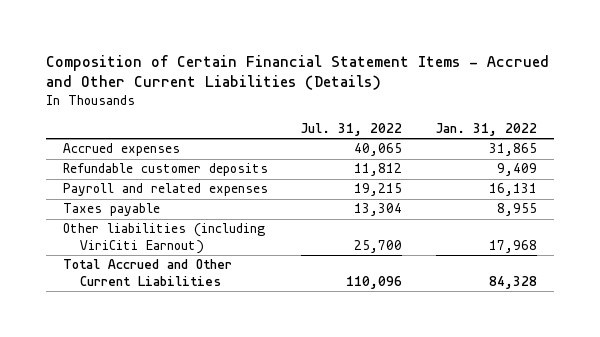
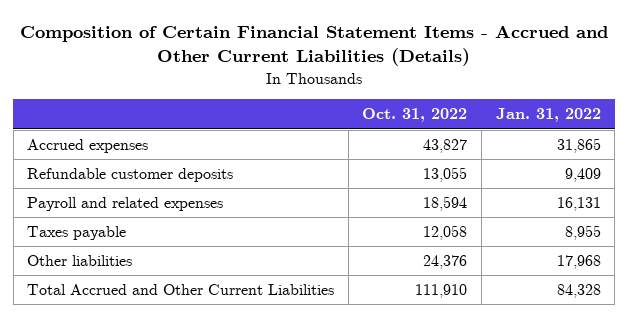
[301,123,403,137] Jul. 31, 2022 -> none
none -> [362,108,468,123] Oct. 31, 2022
[62,223,265,254] Other liabilities (including ViriCiti Earnout) -> [27,255,133,267] Other liabilities

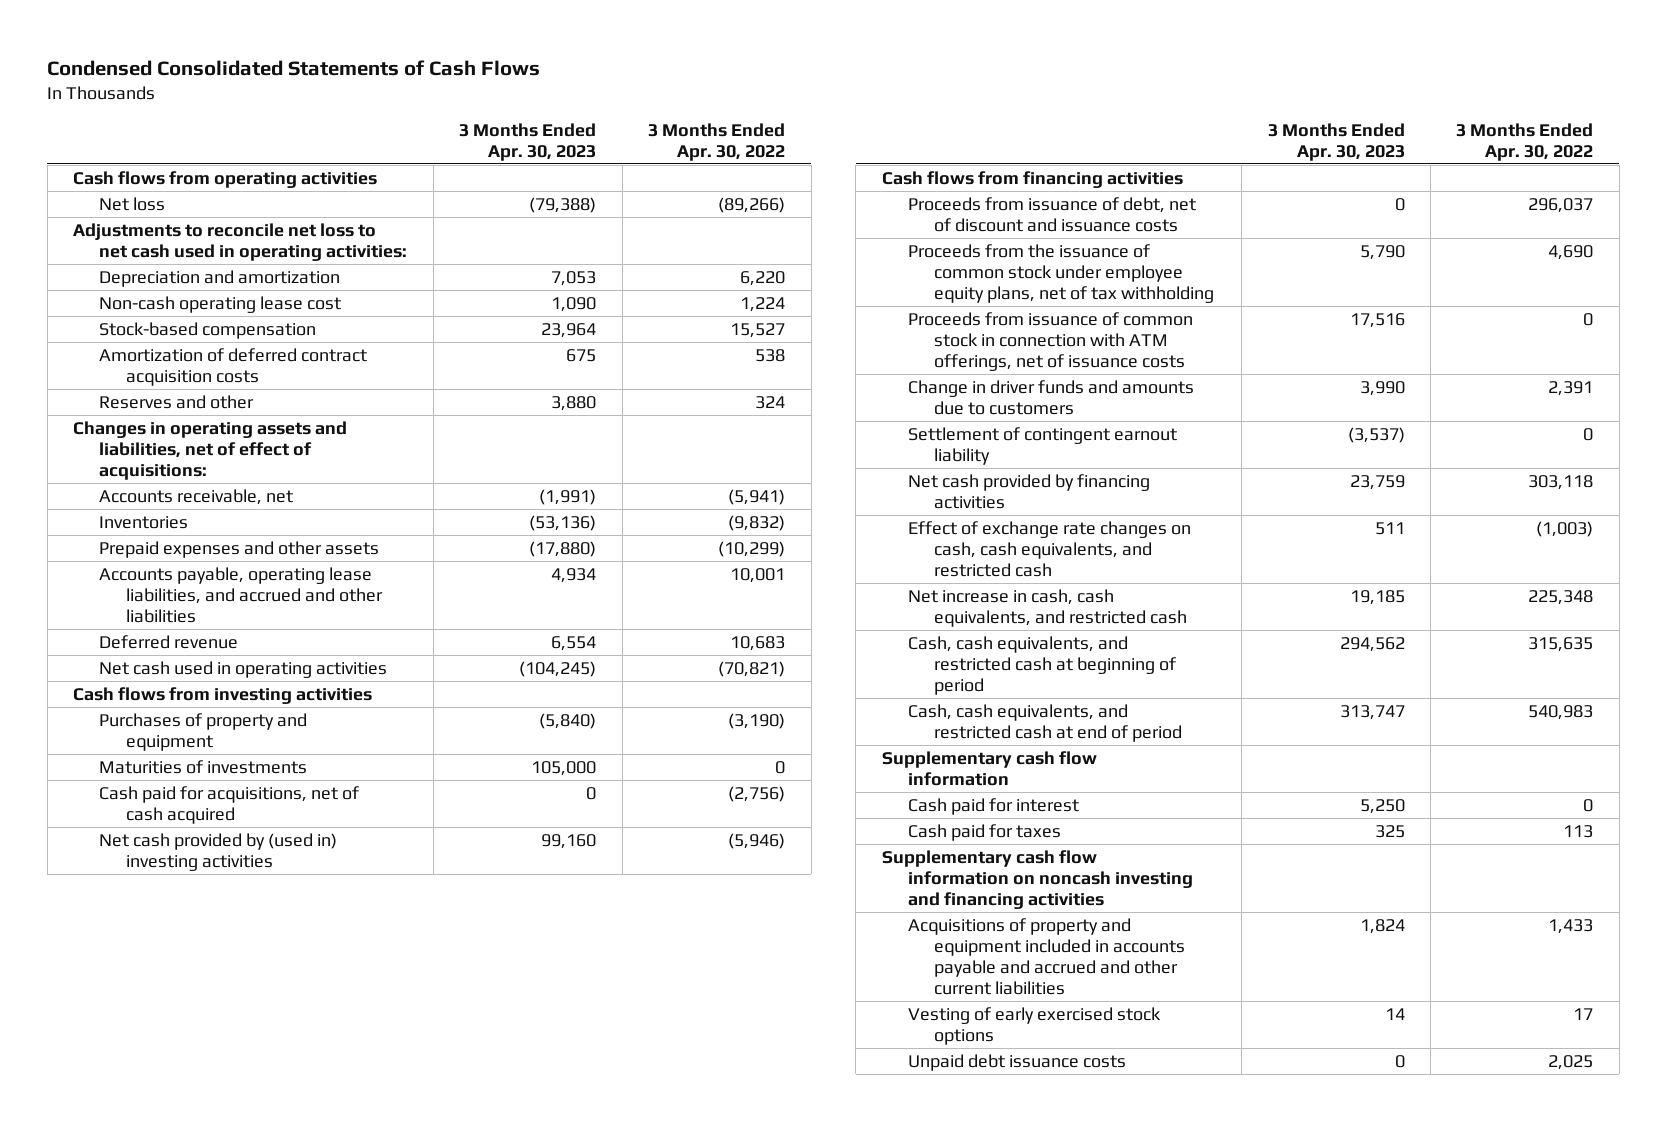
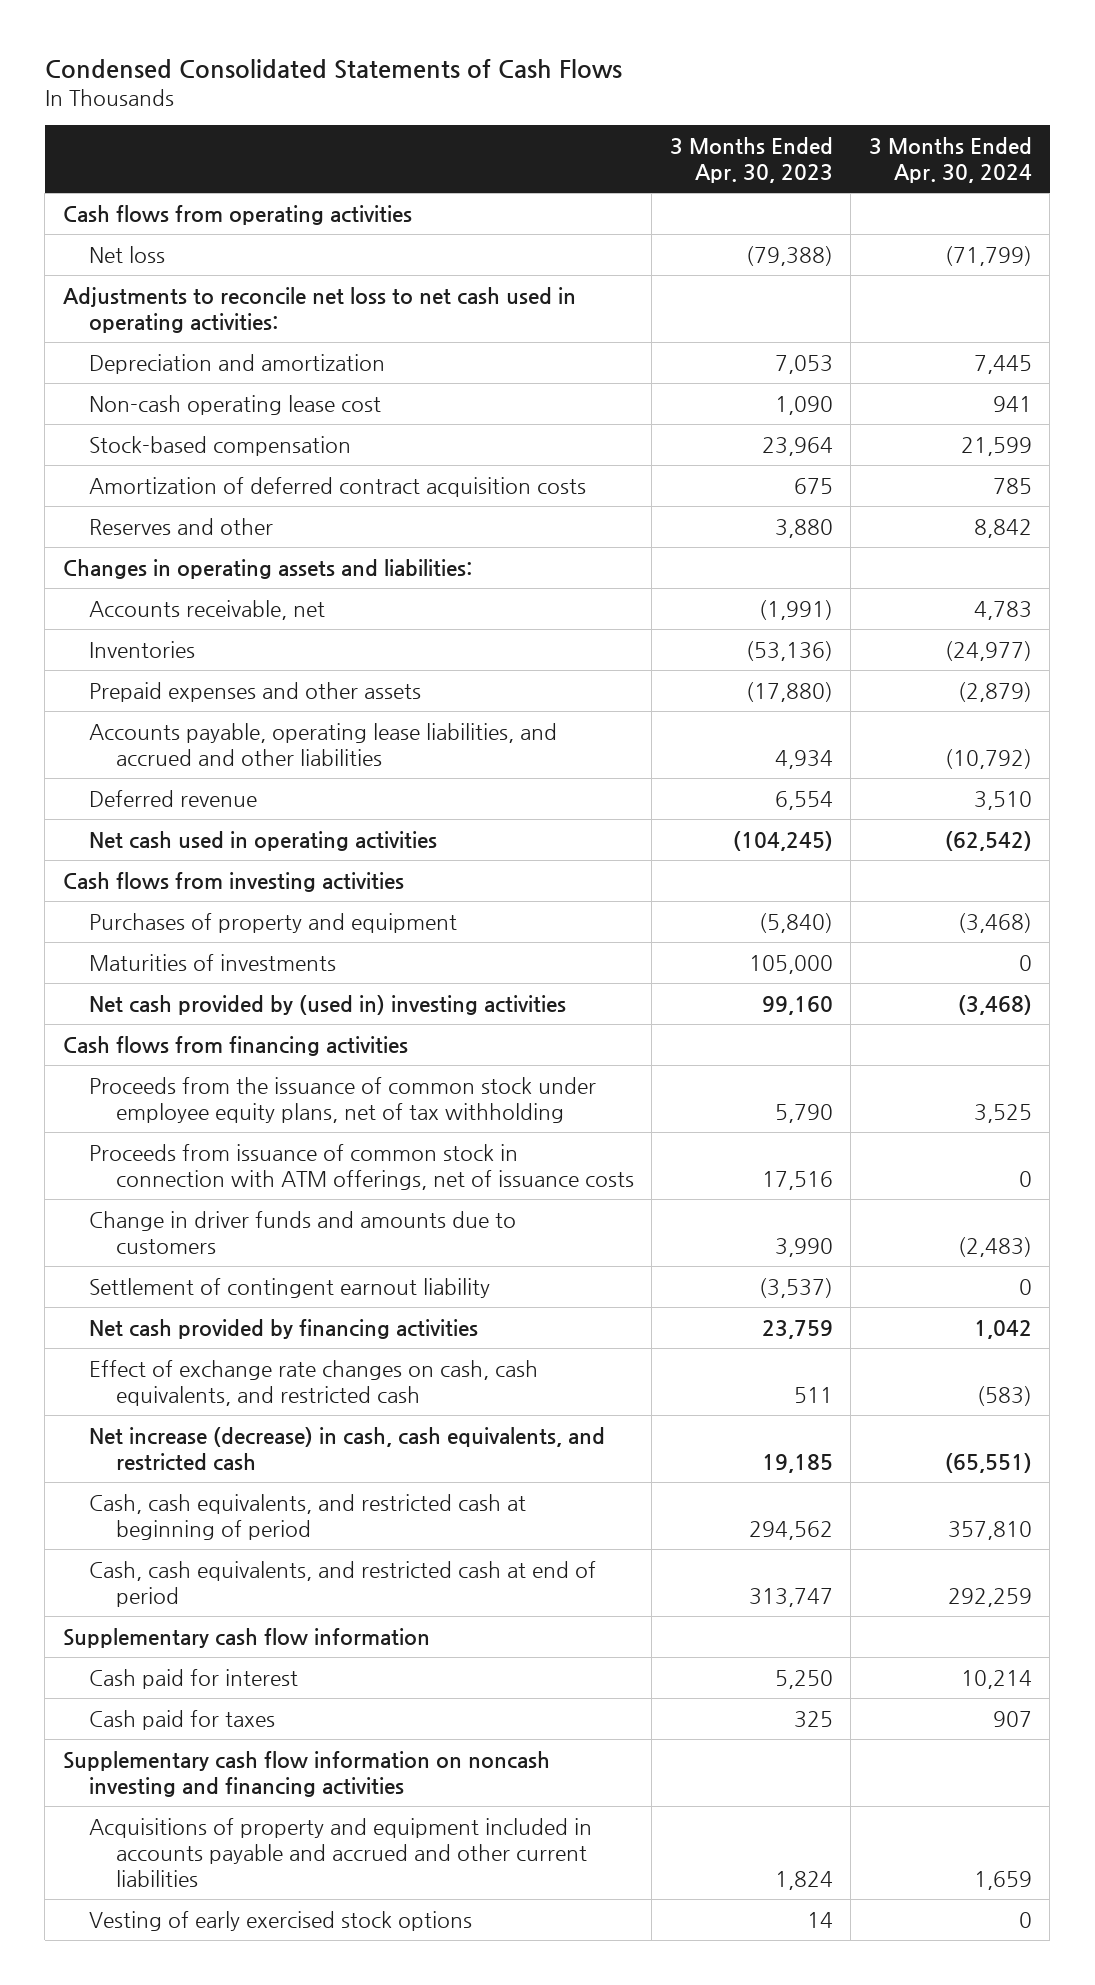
[648,122,786,161] 3 Months Ended Apr. 30, 2022 -> none
none -> [868,136,1032,184] 3 Months Ended Apr. 30, 2024
[73,420,348,480] Changes in operating assets and liabilities, net of effect of acquisitions: -> [62,558,472,579] Changes in operating assets and liabilities:
[99,785,360,824] Cash paid for acquisitions, net of cash acquired -> none
[907,196,1196,232] Proceeds from issuance of debt, net of discount and issuance costs -> none
[907,588,1187,627] Net increase in cash, cash equivalents, and restricted cash -> [89,1426,606,1471] Net increase (decrease) in cash, cash equivalents, and restricted cash
[907,1053,1126,1071] Unpaid debt issuance costs -> none

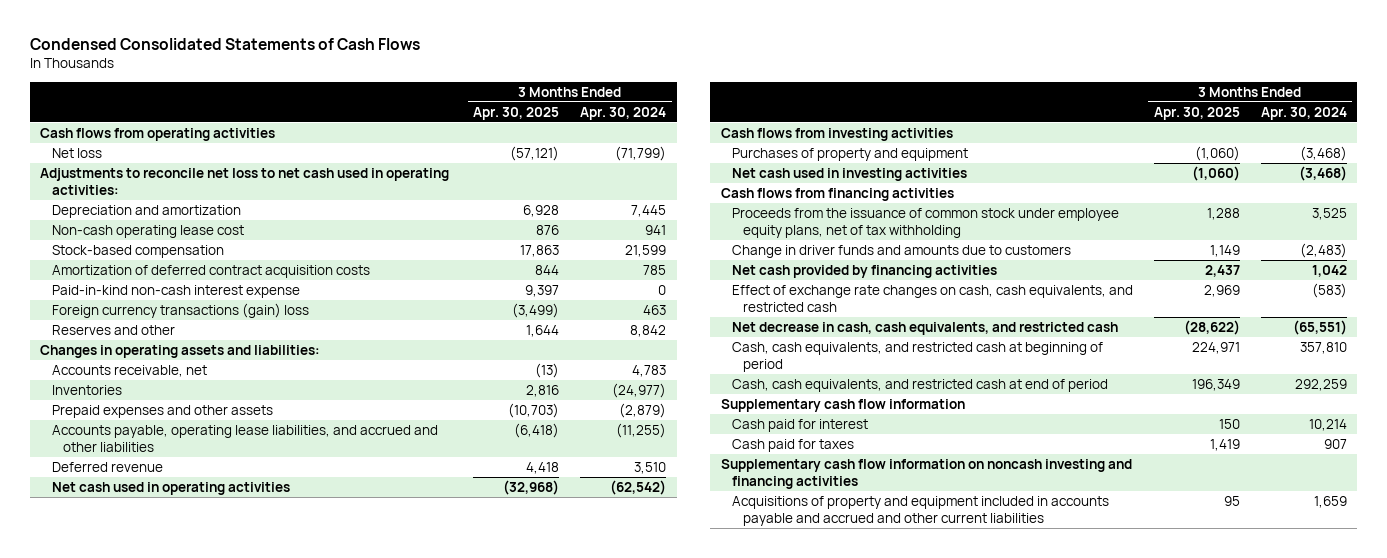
[669,136,833,184] 3 Months Ended Apr. 30, 2023 -> none
none -> [473,106,560,120] Apr. 30, 2025
none -> [51,284,300,298] Paid-in-kind non-cash interest expense
none -> [51,302,309,318] Foreign currency transactions (gain) loss
[944,748,1032,769] (10,792) -> [616,422,667,438] (11,255)
[89,953,337,971] Maturities of investments -> none
[89,994,567,1015] Net cash provided by (used in) investing activities -> [731,167,967,181] Net cash used in investing activities
[89,1143,634,1190] Proceeds from issuance of common stock in connection with ATM offerings, net of issuance costs -> none
[89,1277,491,1298] Settlement of contingent earnout liability -> none
[89,1426,606,1471] Net increase (decrease) in cash, cash equivalents, and restricted cash -> [731,321,1118,335] Net decrease in cash, cash equivalents, and restricted cash
[89,1910,473,1931] Vesting of early exercised stock options -> none

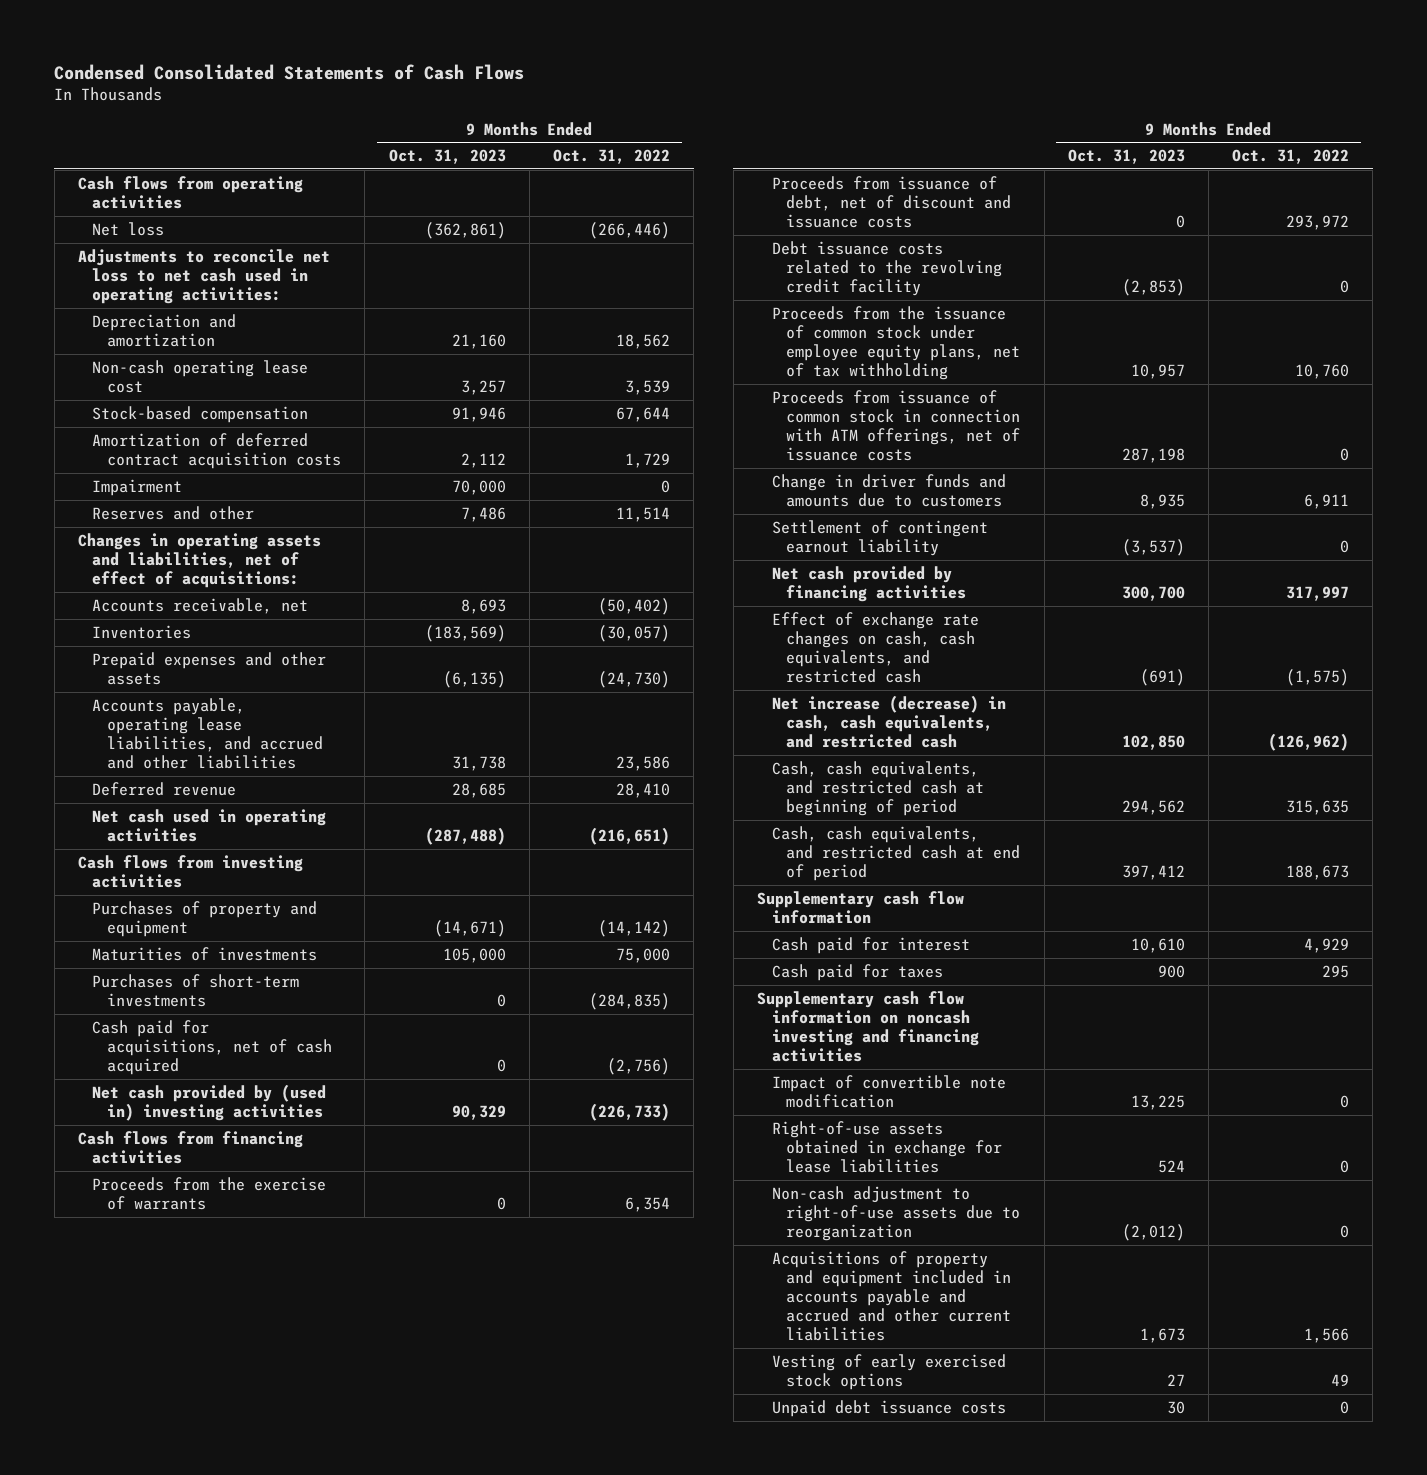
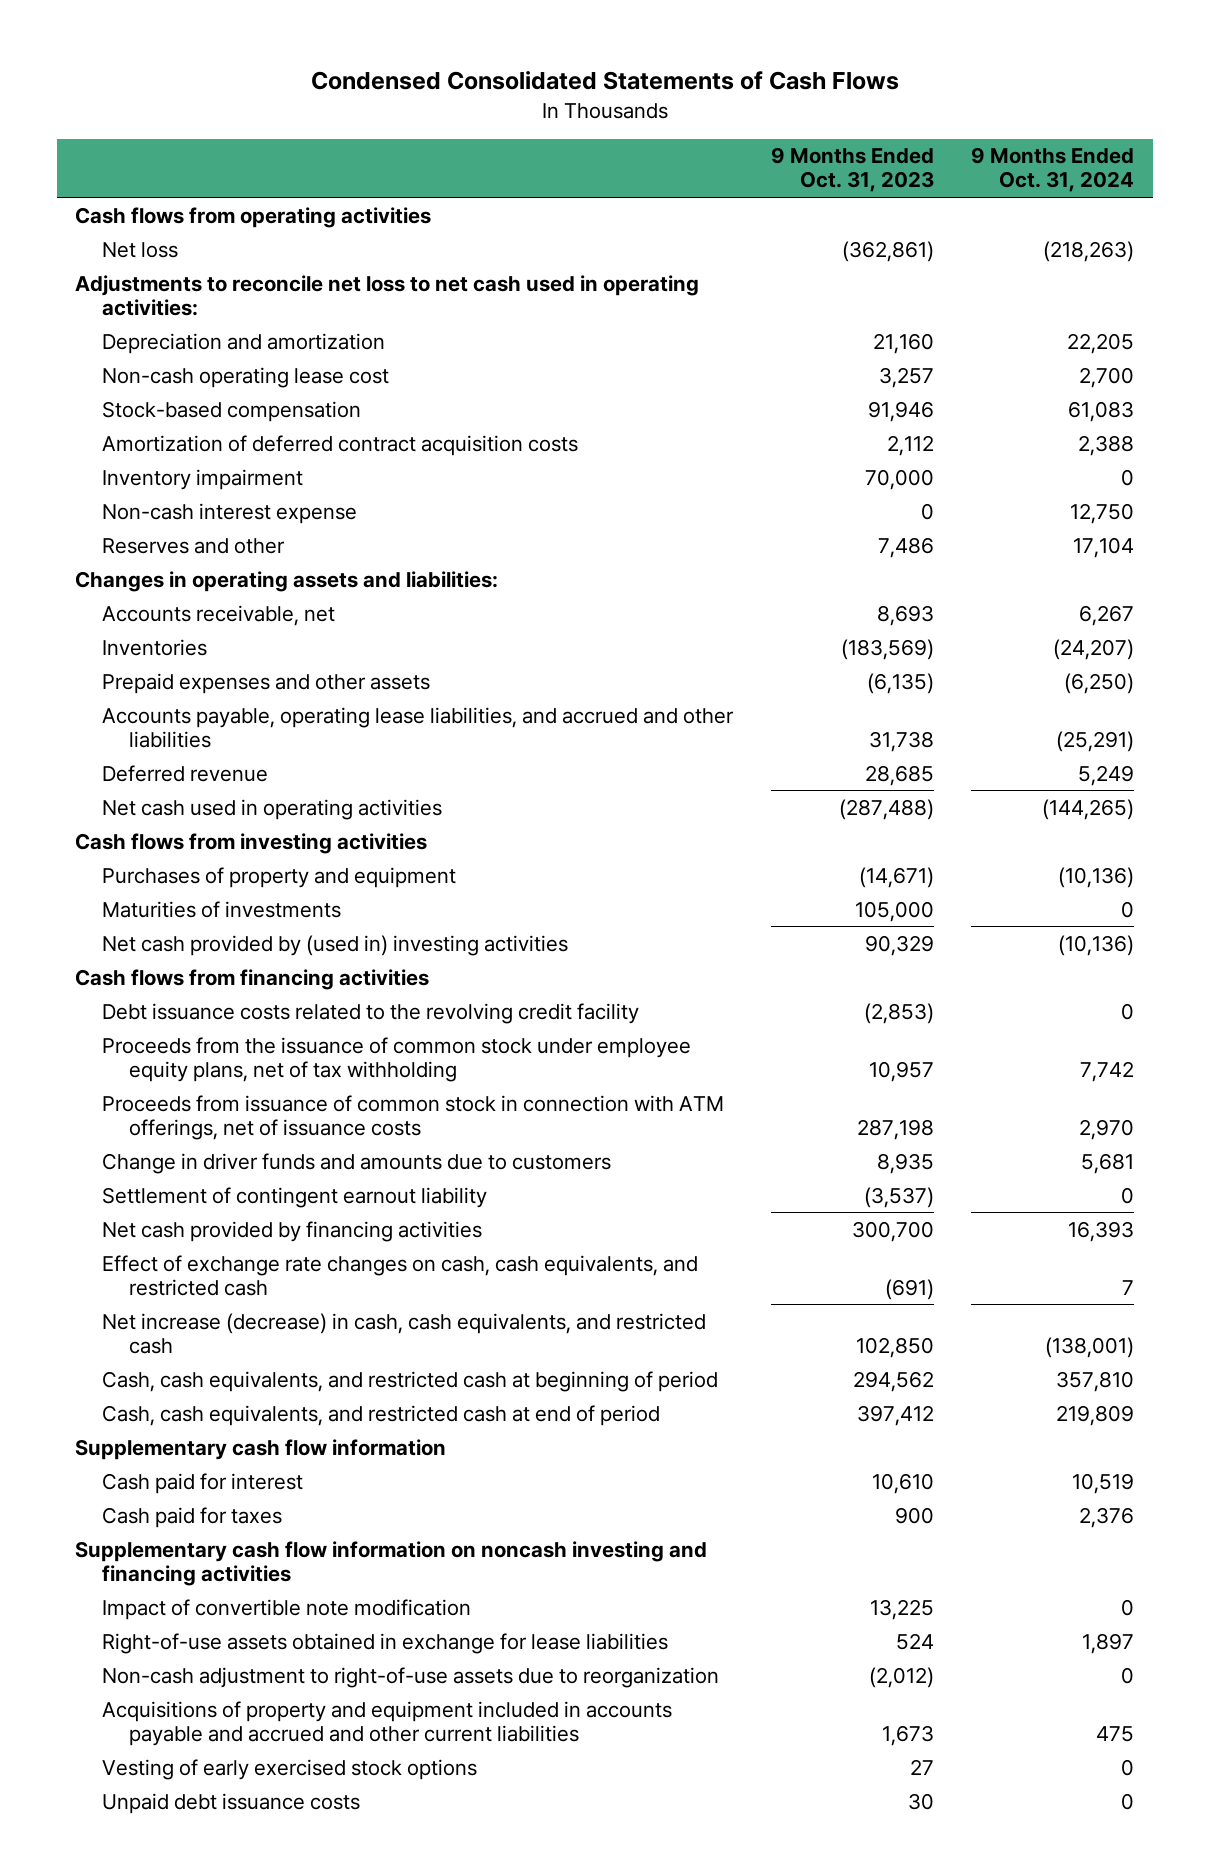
[552,149,670,165] Oct. 31, 2022 -> none
none -> [970,147,1134,193] 9 Months Ended Oct. 31, 2024
[92,478,183,496] Impairment -> [102,468,304,490] Inventory impairment
none -> [102,502,358,524] Non-cash interest expense
[77,532,321,588] Changes in operating assets and liabilities, net of effect of acquisitions: -> [75,570,499,592] Changes in operating assets and liabilities:
[92,973,300,1007] Purchases of short-term investments -> none
[92,1019,333,1075] Cash paid for acquisitions, net of cash acquired -> none
[92,1176,327,1210] Proceeds from the exercise of warrants -> none
[771,175,1012,228] Proceeds from issuance of debt, net of discount and issuance costs -> none

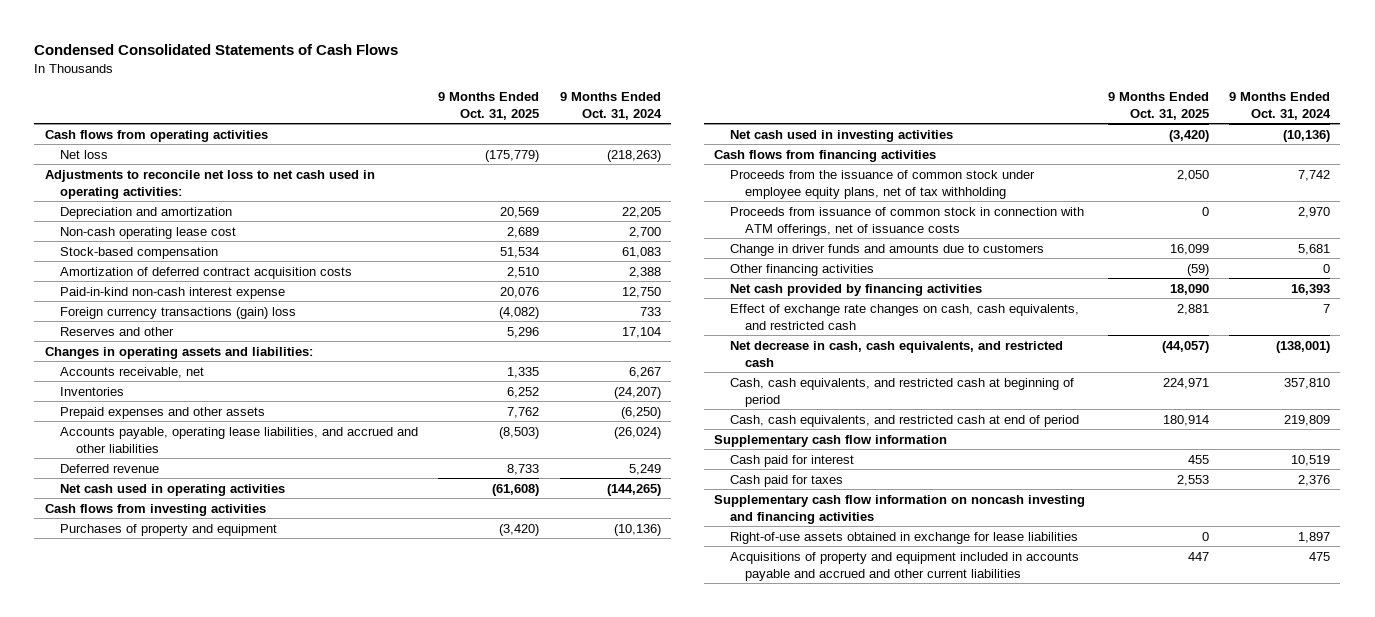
[770,147,934,193] 9 Months Ended Oct. 31, 2023 -> none
none -> [438,91,540,120] 9 Months Ended Oct. 31, 2025
[102,468,304,490] Inventory impairment -> none
[102,502,358,524] Non-cash interest expense -> [60,286,286,299] Paid-in-kind non-cash interest expense
none -> [60,306,297,319] Foreign currency transactions (gain) loss
[1055,730,1134,752] (25,291) -> [613,426,661,439] (26,024)
[102,900,342,918] Maturities of investments -> none
[102,934,569,956] Net cash provided by (used in) investing activities -> [729,129,953,142] Net cash used in investing activities
[102,1002,640,1024] Debt issuance costs related to the revolving credit facility -> none
[102,1186,488,1208] Settlement of contingent earnout liability -> none
none -> [729,263,874,276] Other financing activities
[102,1312,707,1354] Net increase (decrease) in cash, cash equivalents, and restricted cash -> [729,340,1063,367] Net decrease in cash, cash equivalents, and restricted cash
[102,1598,472,1620] Impact of convertible note modification -> none
[102,1666,720,1688] Non-cash adjustment to right-of-use assets due to reorganization -> none
[102,1758,478,1780] Vesting of early exercised stock options -> none
[102,1792,361,1814] Unpaid debt issuance costs -> none

